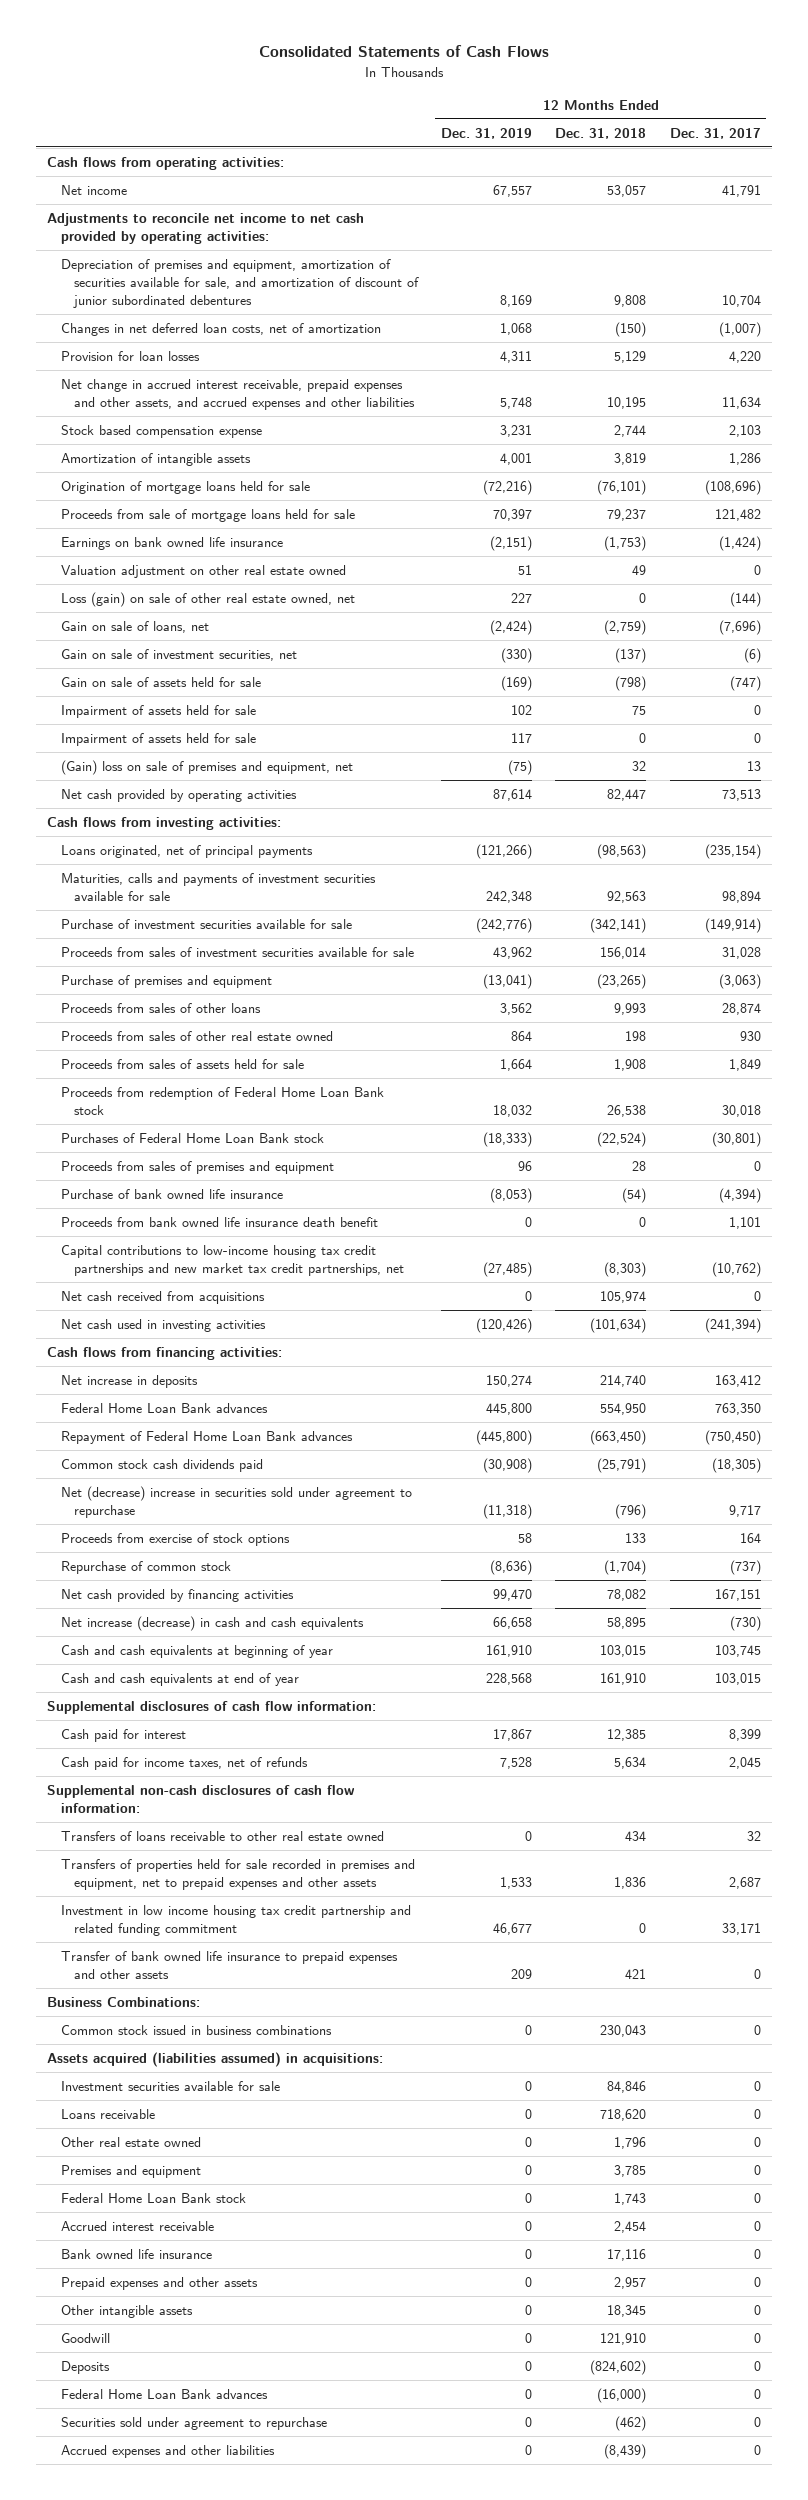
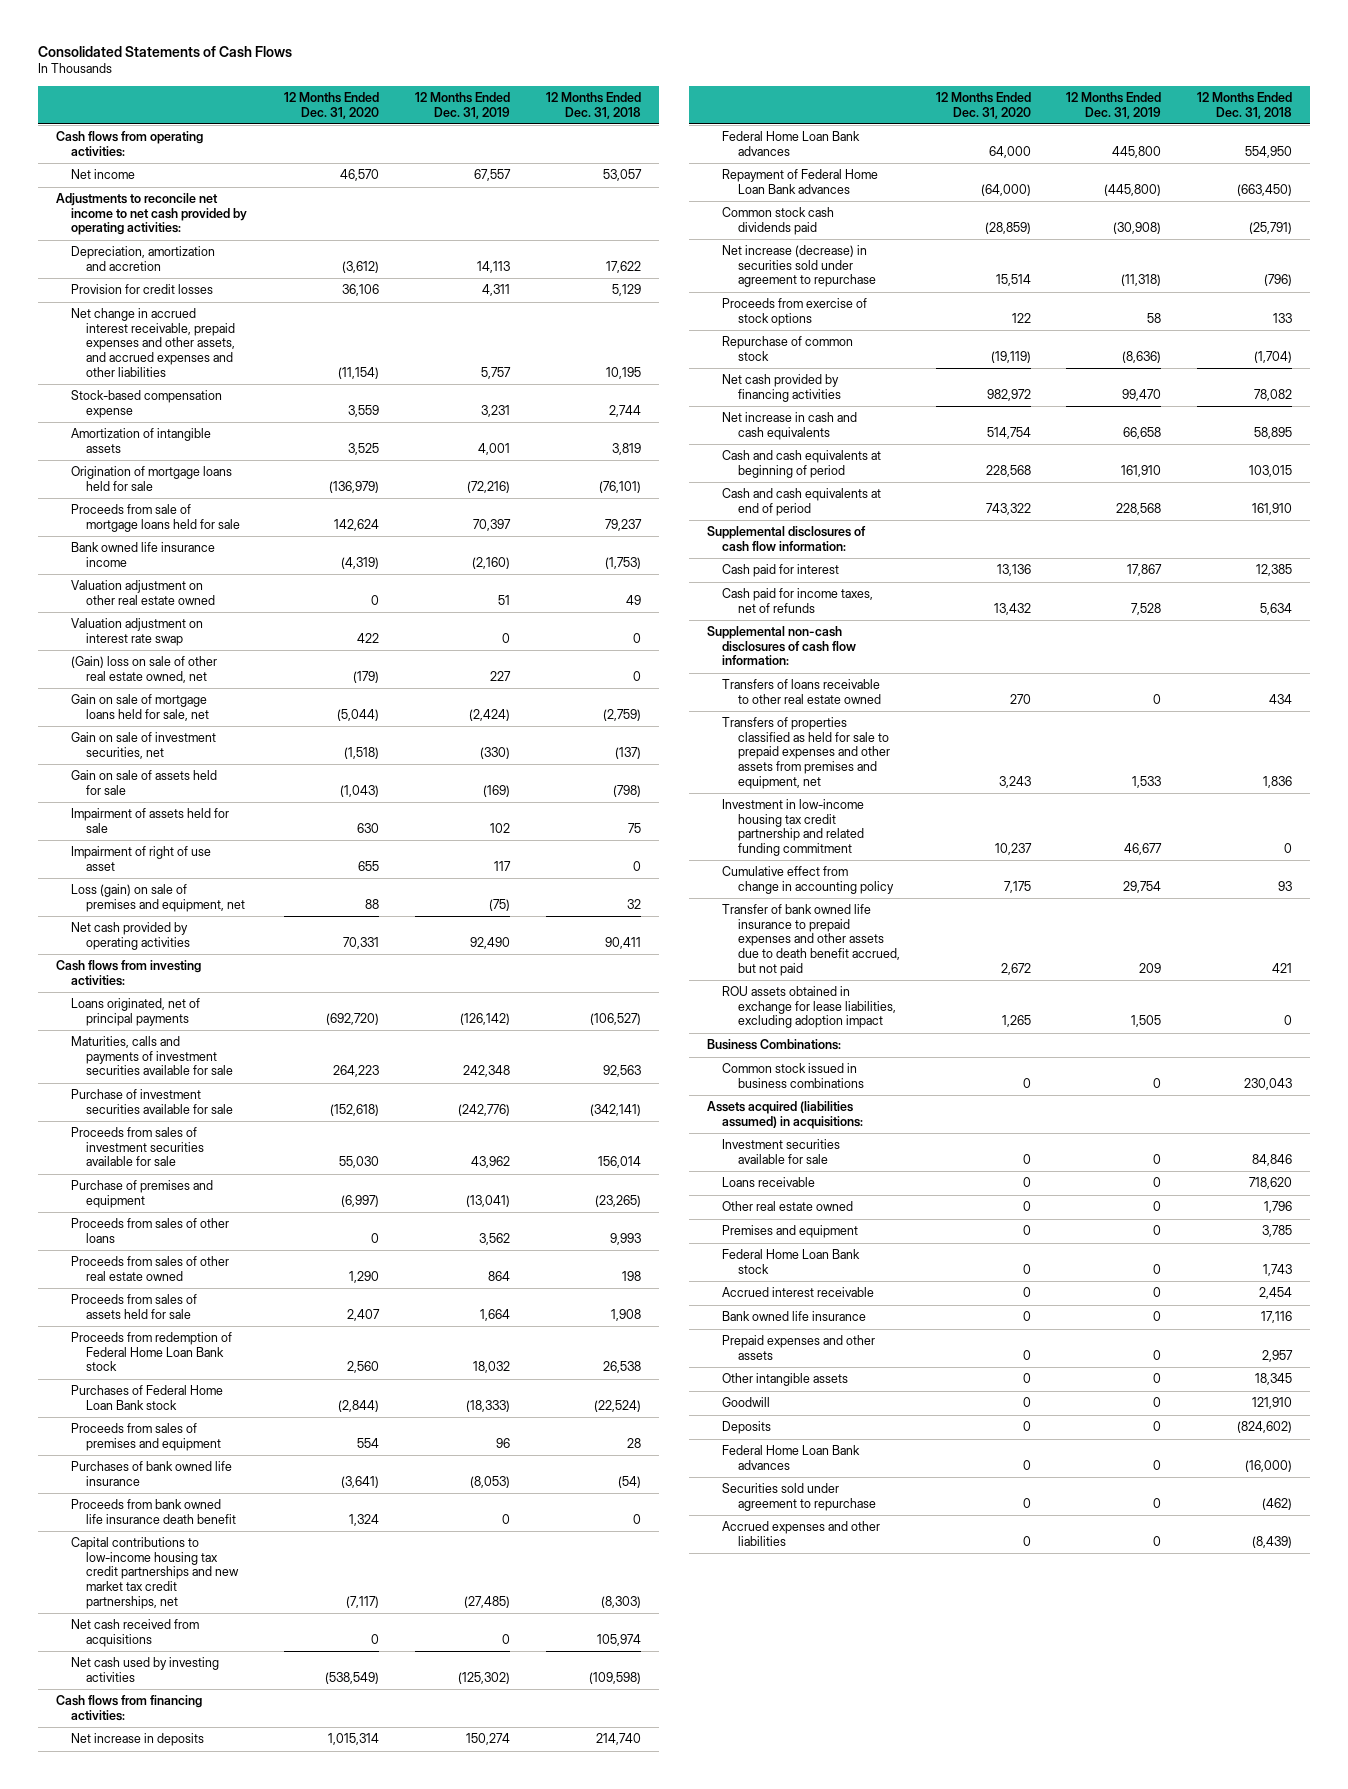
[669,127,761,139] Dec. 31, 2017 -> none
none -> [283,91,379,119] 12 Months Ended Dec. 31, 2020
[60,322,381,336] Changes in net deferred loan costs, net of amortization -> none
[60,258,419,308] Depreciation of premises and equipment, amortization of securities available for sale, and amortization of discount of junior subordinated debentures -> [70,246,215,271] Depreciation, amortization and accretion
[500,294,533,307] 8,169 -> [476,260,510,273] 14,113
[614,294,647,307] 9,808 -> [605,260,641,273] 17,622
[60,350,200,361] Provision for loan losses -> [70,284,213,295] Provision for credit losses
[500,396,533,409] 5,748 -> [480,366,511,379] 5,757
[60,424,262,438] Stock based compensation expense -> [70,390,222,418] Stock-based compensation expense
[60,536,283,550] Earnings on bank owned life insurance -> [70,542,215,567] Bank owned life insurance income
[490,535,533,551] (2,151) -> [471,556,510,569] (2,160)
none -> [70,618,203,646] Valuation adjustment on interest rate swap
[60,591,355,607] Loss (gain) on sale of other real estate owned, net -> [70,656,217,683] (Gain) loss on sale of other real estate owned, net
[60,620,209,633] Gain on sale of loans, net -> [70,694,210,721] Gain on sale of mortgage loans held for sale, net
[60,732,256,746] Impairment of assets held for sale -> [70,846,211,871] Impairment of right of use asset
[60,759,353,775] (Gain) loss on sale of premises and equipment, net -> [70,884,246,912] Loss (gain) on sale of premises and equipment, net
[493,788,533,801] 87,614 -> [469,936,510,949] 92,490
[607,788,647,801] 82,447 -> [604,936,641,949] 90,411
[476,843,533,859] (121,266) -> [459,1012,510,1025] (126,142)
[597,843,647,859] (98,563) -> [589,1012,641,1025] (106,527)
[60,1188,283,1199] Purchase of bank owned life insurance -> [70,1461,232,1486] Purchases of bank owned life insurance
[60,1318,266,1332] Net cash used in investing activities -> [70,1657,219,1682] Net cash used by investing activities
[476,1317,533,1333] (120,426) -> [457,1671,510,1684] (125,302)
[590,1317,647,1333] (101,634) -> [588,1671,641,1684] (109,598)
[60,1485,412,1518] Net (decrease) increase in securities sold under agreement to repurchase -> [722,245,876,288] Net increase (decrease) in securities sold under agreement to repurchase
[60,1615,364,1631] Net increase (decrease) in cash and cash equivalents -> [722,412,858,440] Net increase in cash and cash equivalents
[60,1644,333,1658] Cash and cash equivalents at beginning of year -> [722,450,882,478] Cash and cash equivalents at beginning of period
[60,1672,299,1686] Cash and cash equivalents at end of year -> [722,488,882,516] Cash and cash equivalents at end of period
[60,1858,415,1890] Transfers of properties held for sale recorded in premises and equipment, net to prepaid expenses and other assets -> [722,717,890,789] Transfers of properties classified as held for sale to prepaid expenses and other assets from premises and equipment, net
[60,1904,411,1936] Investment in low income housing tax credit partnership and related funding commitment -> [722,799,865,857] Investment in low-income housing tax credit partnership and related funding commitment
none -> [722,866,894,894] Cumulative effect from change in accounting policy
[60,1950,398,1979] Transfer of bank owned life insurance to prepaid expenses and other assets -> [722,904,900,976] Transfer of bank owned life insurance to prepaid expenses and other assets due to death benefit accrued, but not paid
none -> [722,986,896,1029] ROU assets obtained in exchange for lease liabilities, excluding adoption impact

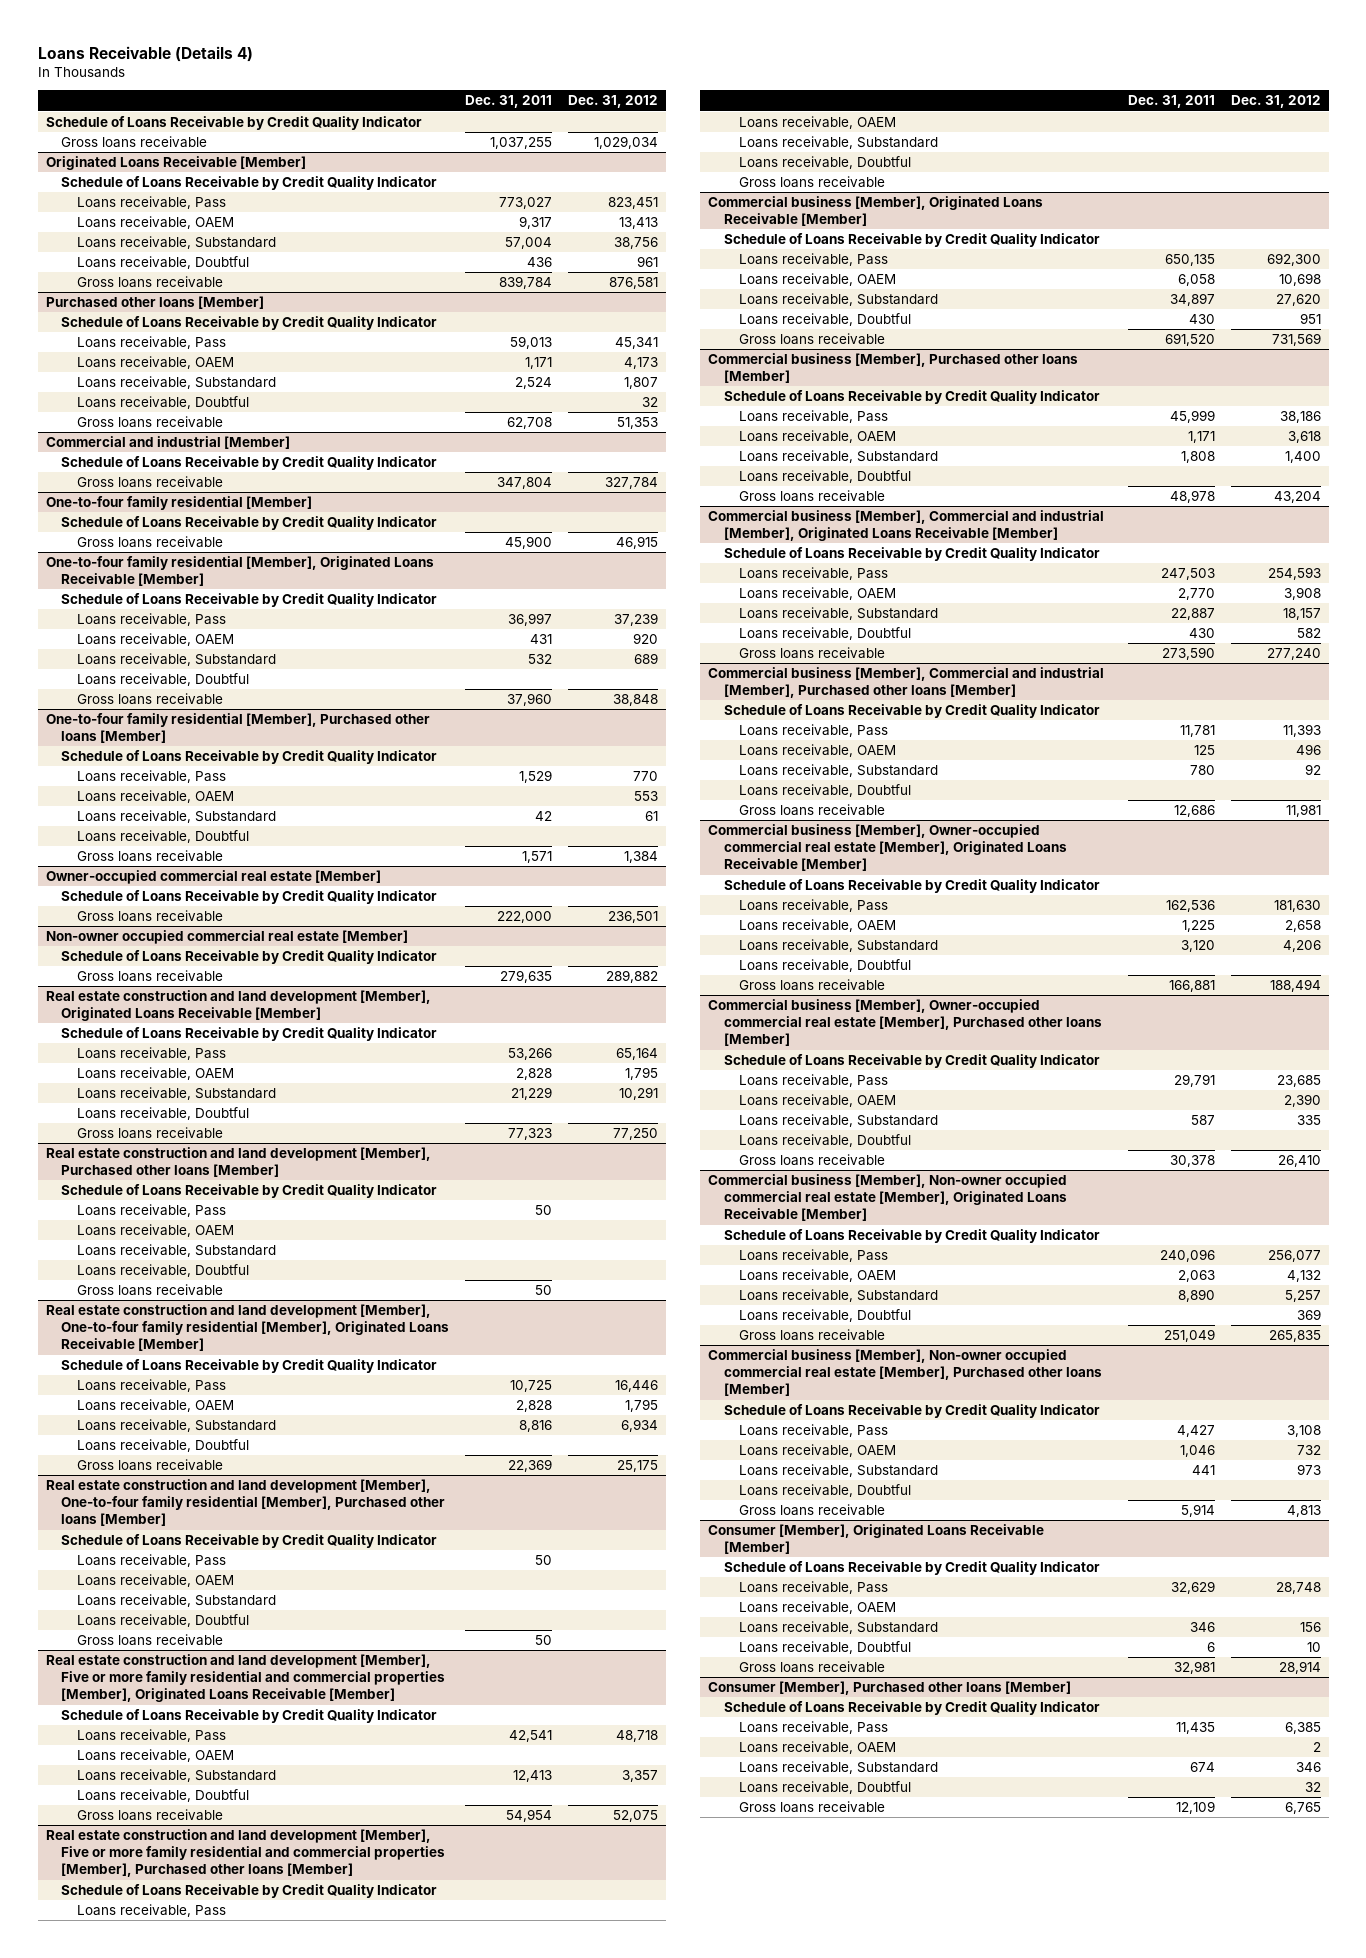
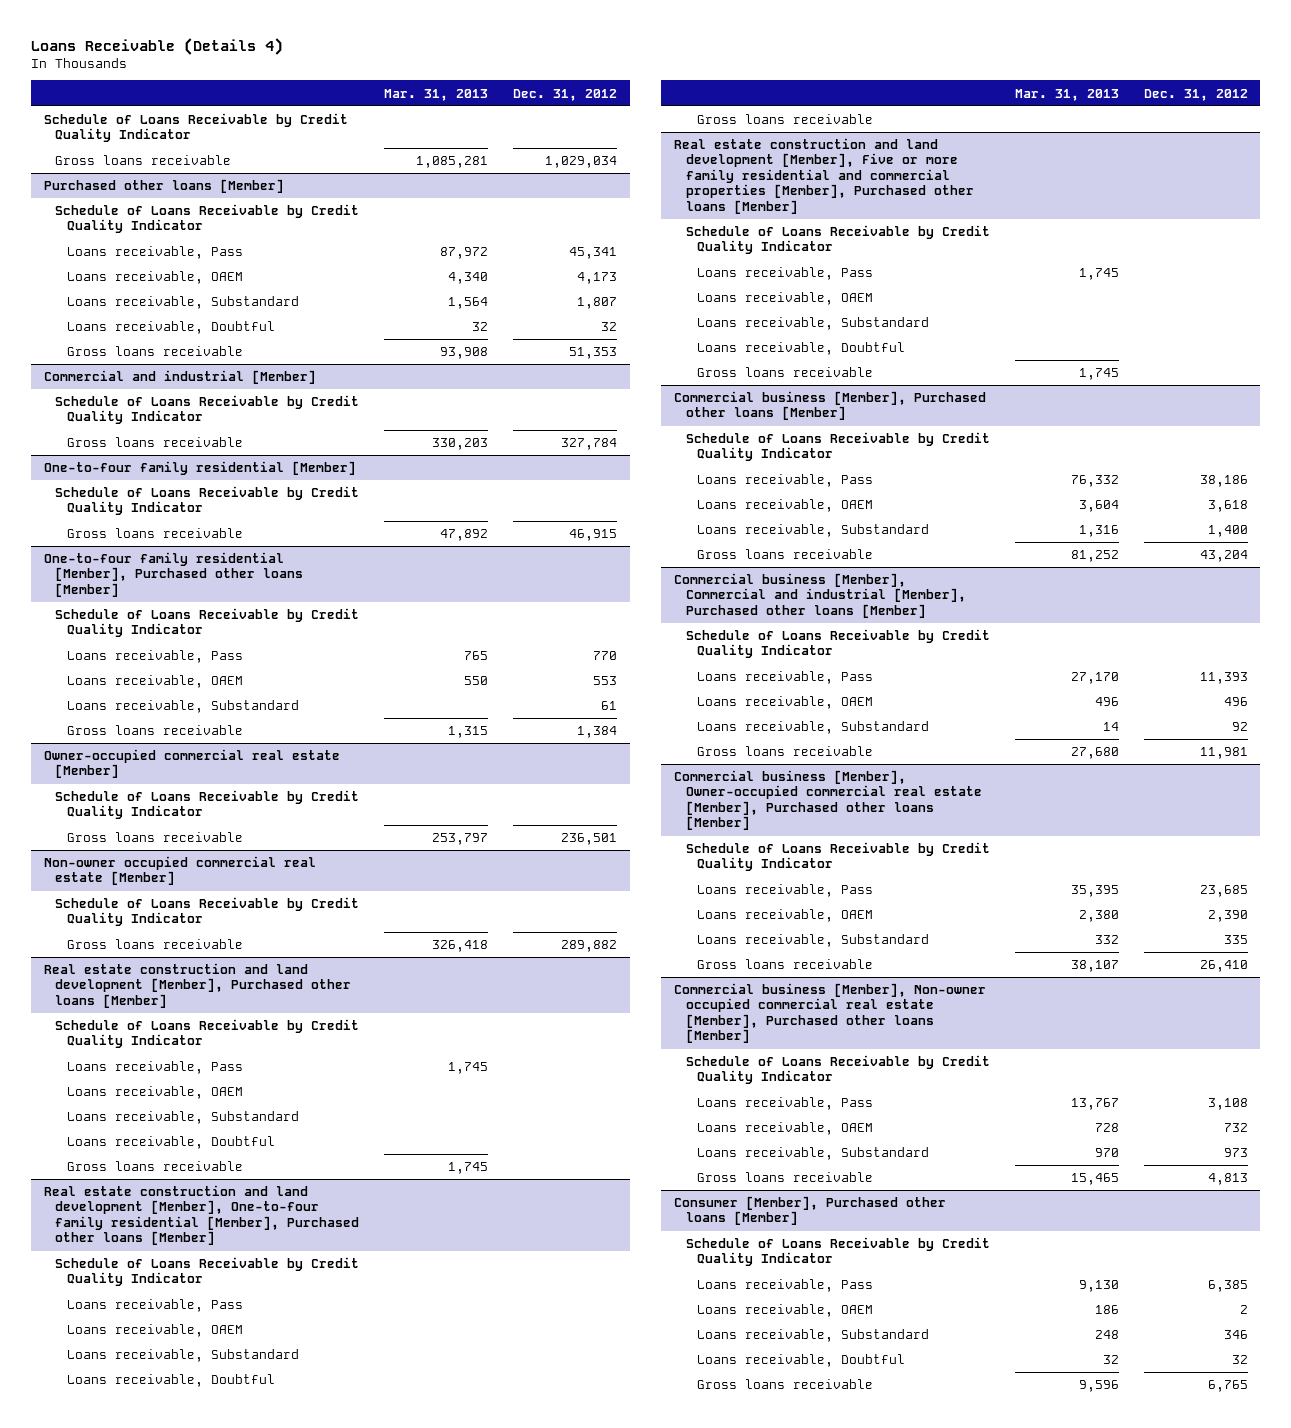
[465,95,553,109] Dec. 31, 2011 -> none
none -> [384,88,489,101] Mar. 31, 2013
[45,156,306,171] Originated Loans Receivable [Member] -> none
[61,176,438,191] Schedule of Loans Receivable by Credit Quality Indicator -> none
[77,196,227,210] Loans receivable, Pass -> none
[77,216,235,230] Loans receivable, OAEM -> none
[77,236,277,250] Loans receivable, Substandard -> none
[77,256,250,270] Loans receivable, Doubtful -> none
[77,276,224,289] Gross loans receivable -> none
[45,556,434,587] One-to-four family residential [Member], Originated Loans Receivable [Member] -> none
[61,593,438,608] Schedule of Loans Receivable by Credit Quality Indicator -> none
[77,613,227,627] Loans receivable, Pass -> none
[77,633,235,647] Loans receivable, OAEM -> none
[77,653,277,667] Loans receivable, Substandard -> none
[77,673,250,687] Loans receivable, Doubtful -> none
[77,693,224,706] Gross loans receivable -> none
[77,830,250,844] Loans receivable, Doubtful -> none
[45,990,431,1022] Real estate construction and land development [Member], Originated Loans Receivable [Member] -> none
[61,1027,438,1042] Schedule of Loans Receivable by Credit Quality Indicator -> none
[77,1047,227,1061] Loans receivable, Pass -> none
[77,1067,235,1081] Loans receivable, OAEM -> none
[77,1087,277,1101] Loans receivable, Substandard -> none
[77,1107,250,1121] Loans receivable, Doubtful -> none
[77,1127,224,1140] Gross loans receivable -> none
[45,1304,450,1352] Real estate construction and land development [Member], One-to-four family residential [Member], Originated Loans Receivable [Member] -> none
[61,1359,438,1374] Schedule of Loans Receivable by Credit Quality Indicator -> none
[77,1379,227,1393] Loans receivable, Pass -> none
[77,1399,235,1413] Loans receivable, OAEM -> none
[77,1419,277,1433] Loans receivable, Substandard -> none
[77,1439,250,1453] Loans receivable, Doubtful -> none
[77,1459,224,1472] Gross loans receivable -> none
[45,1654,446,1703] Real estate construction and land development [Member], Five or more family residential and commercial properties [Member], Originated Loans Receivable [Member] -> none
[61,1709,438,1724] Schedule of Loans Receivable by Credit Quality Indicator -> none
[77,1729,227,1743] Loans receivable, Pass -> none
[77,1749,235,1763] Loans receivable, OAEM -> none
[77,1769,277,1783] Loans receivable, Substandard -> none
[77,1789,250,1803] Loans receivable, Doubtful -> none
[77,1809,224,1822] Gross loans receivable -> none
[707,196,1043,227] Commercial business [Member], Originated Loans Receivable [Member] -> none
[723,233,1100,248] Schedule of Loans Receivable by Credit Quality Indicator -> none
[739,253,889,267] Loans receivable, Pass -> none
[739,273,897,287] Loans receivable, OAEM -> none
[739,293,939,307] Loans receivable, Substandard -> none
[739,313,912,327] Loans receivable, Doubtful -> none
[739,333,886,346] Gross loans receivable -> none
[739,470,912,484] Loans receivable, Doubtful -> none
[707,510,1104,542] Commercial business [Member], Commercial and industrial [Member], Originated Loans Receivable [Member] -> none
[723,547,1100,562] Schedule of Loans Receivable by Credit Quality Indicator -> none
[739,567,889,581] Loans receivable, Pass -> none
[739,587,897,601] Loans receivable, OAEM -> none
[739,607,939,621] Loans receivable, Substandard -> none
[739,627,912,641] Loans receivable, Doubtful -> none
[739,647,886,660] Gross loans receivable -> none
[739,784,912,798] Loans receivable, Doubtful -> none
[707,824,1067,872] Commercial business [Member], Owner-occupied commercial real estate [Member], Originated Loans Receivable [Member] -> none
[723,879,1100,894] Schedule of Loans Receivable by Credit Quality Indicator -> none
[739,899,889,913] Loans receivable, Pass -> none
[739,919,897,933] Loans receivable, OAEM -> none
[739,939,939,953] Loans receivable, Substandard -> none
[739,959,912,973] Loans receivable, Doubtful -> none
[739,979,886,992] Gross loans receivable -> none
[739,1134,912,1148] Loans receivable, Doubtful -> none
[707,1174,1067,1222] Commercial business [Member], Non-owner occupied commercial real estate [Member], Originated Loans Receivable [Member] -> none
[723,1229,1100,1244] Schedule of Loans Receivable by Credit Quality Indicator -> none
[739,1249,889,1263] Loans receivable, Pass -> none
[739,1269,897,1283] Loans receivable, OAEM -> none
[739,1289,939,1303] Loans receivable, Substandard -> none
[739,1309,912,1323] Loans receivable, Doubtful -> none
[739,1329,886,1342] Gross loans receivable -> none
[739,1484,912,1498] Loans receivable, Doubtful -> none
[707,1524,1044,1555] Consumer [Member], Originated Loans Receivable [Member] -> none
[723,1561,1100,1576] Schedule of Loans Receivable by Credit Quality Indicator -> none
[739,1581,889,1595] Loans receivable, Pass -> none
[739,1601,897,1615] Loans receivable, OAEM -> none
[739,1621,939,1635] Loans receivable, Substandard -> none
[739,1641,912,1655] Loans receivable, Doubtful -> none
[739,1661,886,1674] Gross loans receivable -> none

